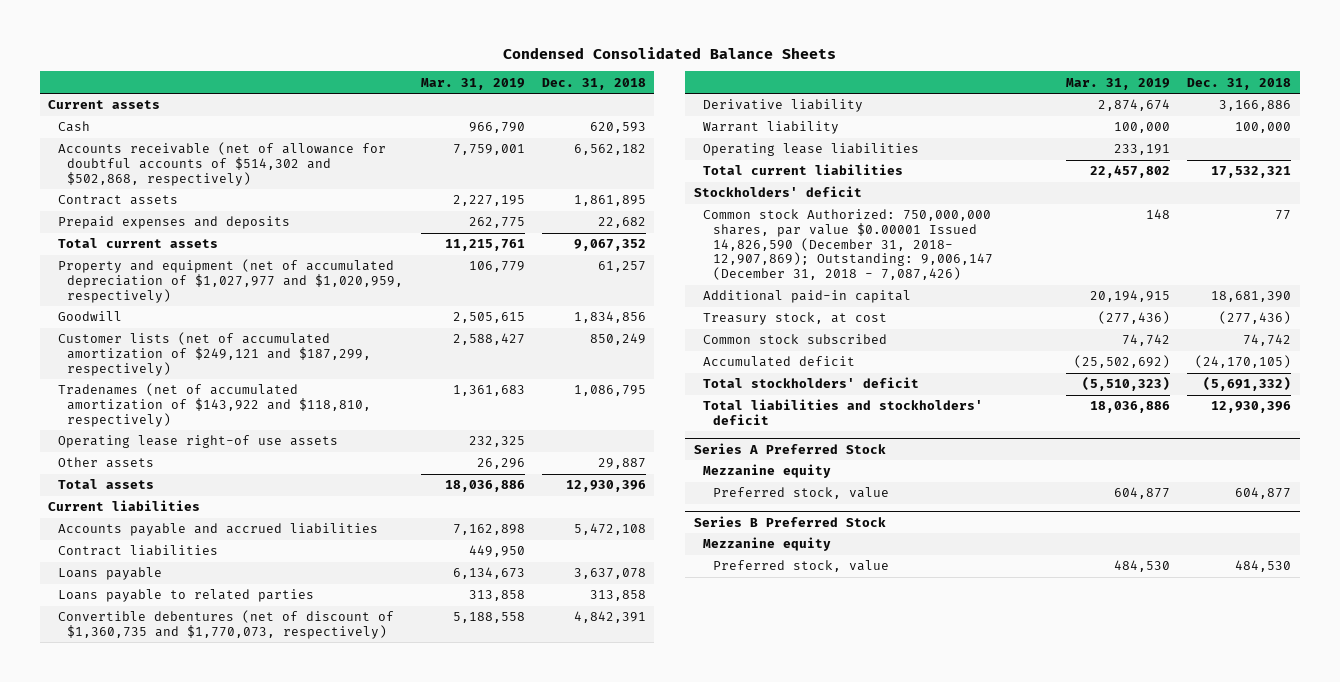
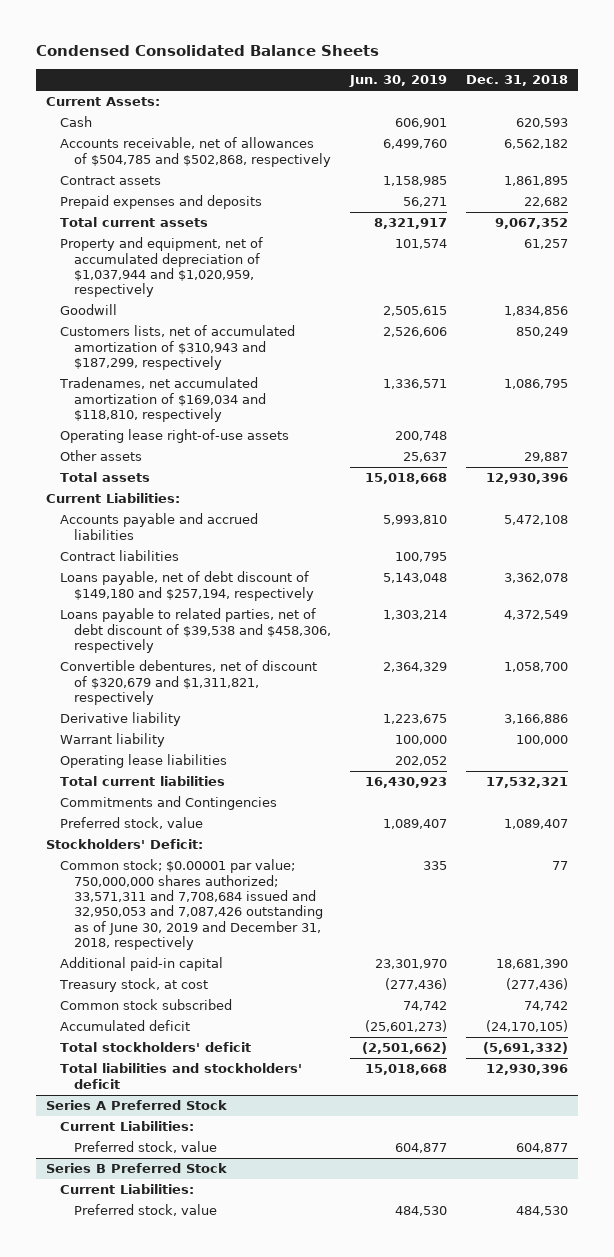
[420,77,525,90] Mar. 31, 2019 -> none
none -> [348,75,447,88] Jun. 30, 2019
[48,100,161,110] Current assets -> [45,97,160,107] Current Assets:
[57,142,386,186] Accounts receivable (net of allowance for doubtful accounts of $514,302 and $502,868, respectively) -> [59,137,331,167] Accounts receivable, net of allowances of $504,785 and $502,868, respectively
[57,259,404,303] Property and equipment (net of accumulated depreciation of $1,027,977 and $1,020,959, respectively) -> [59,237,263,298] Property and equipment, net of accumulated depreciation of $1,037,944 and $1,020,959, respectively
[57,332,372,376] Customer lists (net of accumulated amortization of $249,121 and $187,299, respectively) -> [59,325,295,371] Customers lists, net of accumulated amortization of $310,943 and $187,299, respectively
[57,383,372,427] Tradenames (net of accumulated amortization of $143,922 and $118,810, respectively) -> [58,377,266,423] Tradenames, net accumulated amortization of $169,034 and $118,810, respectively
[57,435,338,449] Operating lease right-of use assets -> [59,429,289,444] Operating lease right-of-use assets
[48,500,201,512] Current liabilities -> [45,493,180,504] Current Liabilities:
[57,567,162,581] Loans payable -> none
none -> [59,571,314,601] Loans payable, net of debt discount of $149,180 and $257,194, respectively
[57,589,314,603] Loans payable to related parties -> [59,608,331,654] Loans payable to related parties, net of debt discount of $39,538 and $458,306, respectively
[589,590,646,602] 313,858 -> [504,610,569,621] 4,372,549
[57,610,394,639] Convertible debentures (net of discount of $1,360,735 and $1,770,073, respectively) -> [59,660,317,706] Convertible debentures, net of discount of $320,679 and $1,311,821, respectively
[573,611,646,624] 4,842,391 -> [504,662,569,673] 1,058,700
none -> [59,796,277,811] Commitments and Contingencies
none -> [59,817,203,830] Preferred stock, value
[693,186,862,198] Stockholders' deficit -> [45,839,203,850] Stockholders' Deficit:
[703,209,993,281] Common stock Authorized: 750,000,000 shares, par value $0.00001 Issued 14,826,590 (December 31, 2018- 12,907,869); Outstanding: 9,006,147 (December 31, 2018 - 7,087,426) -> [59,859,323,950] Common stock; $0.00001 par value; 750,000,000 shares authorized; 33,571,311 and 7,708,684 issued and 32,950,053 and 7,087,426 outstanding as of June 30, 2019 and December 31, 2018, respectively
[703,464,832,479] Mezzanine equity -> none
none -> [59,1121,194,1132] Current Liabilities:
[703,537,832,552] Mezzanine equity -> none
none -> [59,1184,194,1195] Current Liabilities:

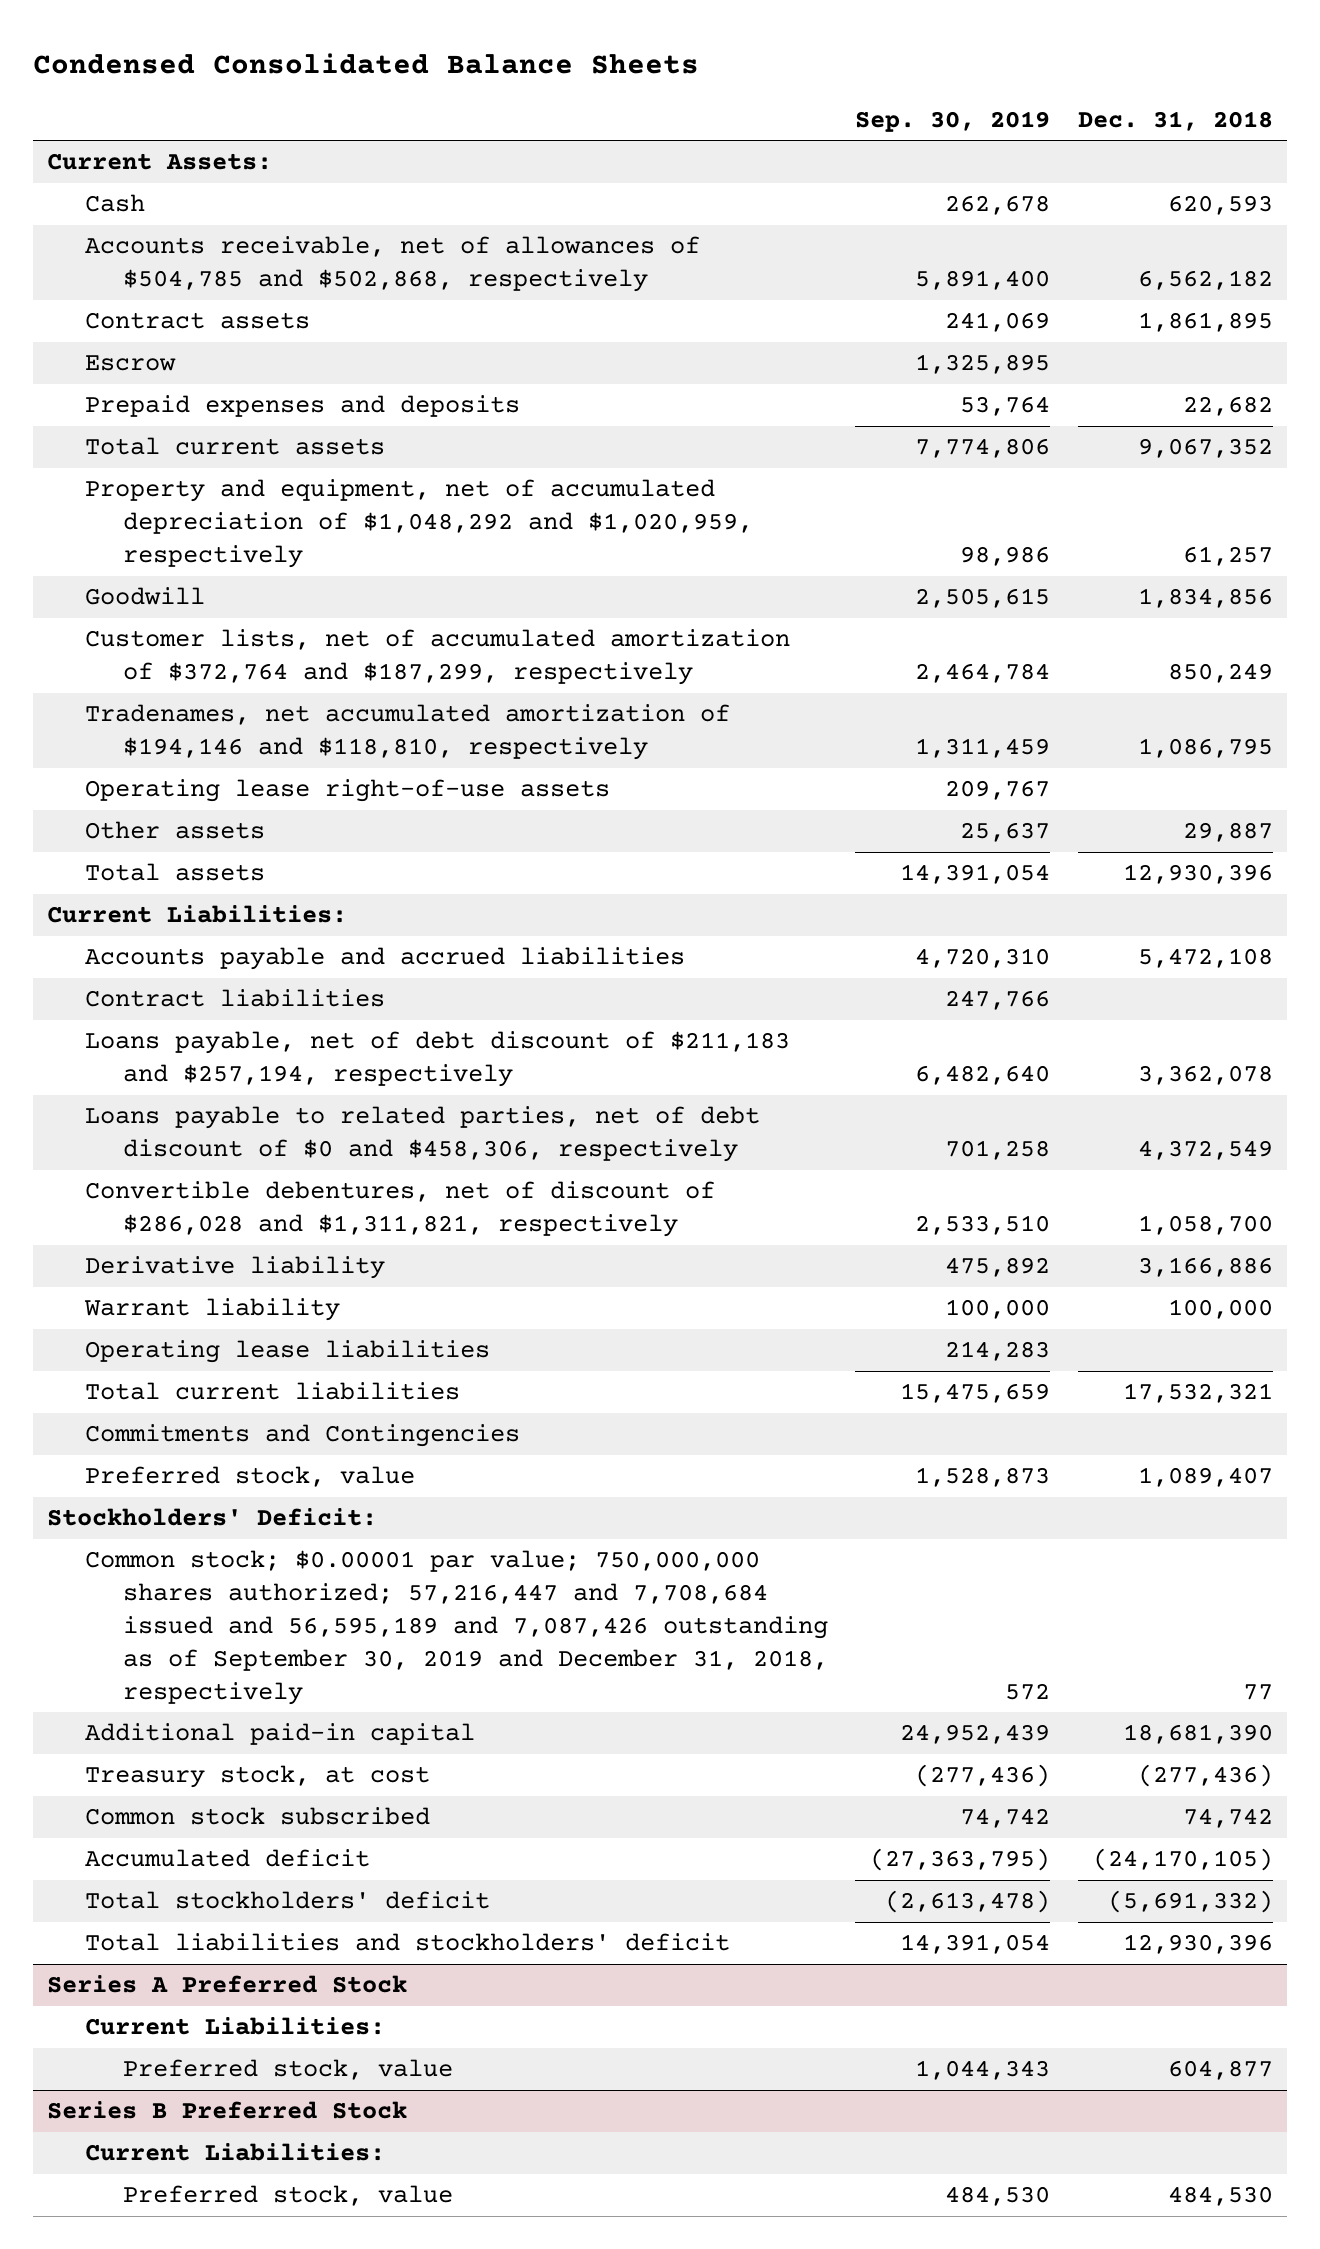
[348,75,447,88] Jun. 30, 2019 -> none
none -> [855,110,1051,132] Sep. 30, 2019
none -> [85,355,177,372] Escrow
[59,237,263,298] Property and equipment, net of accumulated depreciation of $1,037,944 and $1,020,959, respectively -> [85,479,753,569] Property and equipment, net of accumulated depreciation of $1,048,292 and $1,020,959, respectively
[59,325,295,371] Customers lists, net of accumulated amortization of $310,943 and $187,299, respectively -> [85,629,791,686] Customer lists, net of accumulated amortization of $372,764 and $187,299, respectively
[58,377,266,423] Tradenames, net accumulated amortization of $169,034 and $118,810, respectively -> [85,704,731,761] Tradenames, net accumulated amortization of $194,146 and $118,810, respectively
[59,571,314,601] Loans payable, net of debt discount of $149,180 and $257,194, respectively -> [85,1031,791,1088] Loans payable, net of debt discount of $211,183 and $257,194, respectively
[59,608,331,654] Loans payable to related parties, net of debt discount of $39,538 and $458,306, respectively -> [85,1106,761,1163] Loans payable to related parties, net of debt discount of $0 and $458,306, respectively
[59,660,317,706] Convertible debentures, net of discount of $320,679 and $1,311,821, respectively -> [85,1181,716,1238] Convertible debentures, net of discount of $286,028 and $1,311,821, respectively
[59,859,323,950] Common stock; $0.00001 par value; 750,000,000 shares authorized; 33,571,311 and 7,708,684 issued and 32,950,053 and 7,087,426 outstanding as of June 30, 2019 and December 31, 2018, respectively -> [85,1550,828,1705] Common stock; $0.00001 par value; 750,000,000 shares authorized; 57,216,447 and 7,708,684 issued and 56,595,189 and 7,087,426 outstanding as of September 30, 2019 and December 31, 2018, respectively

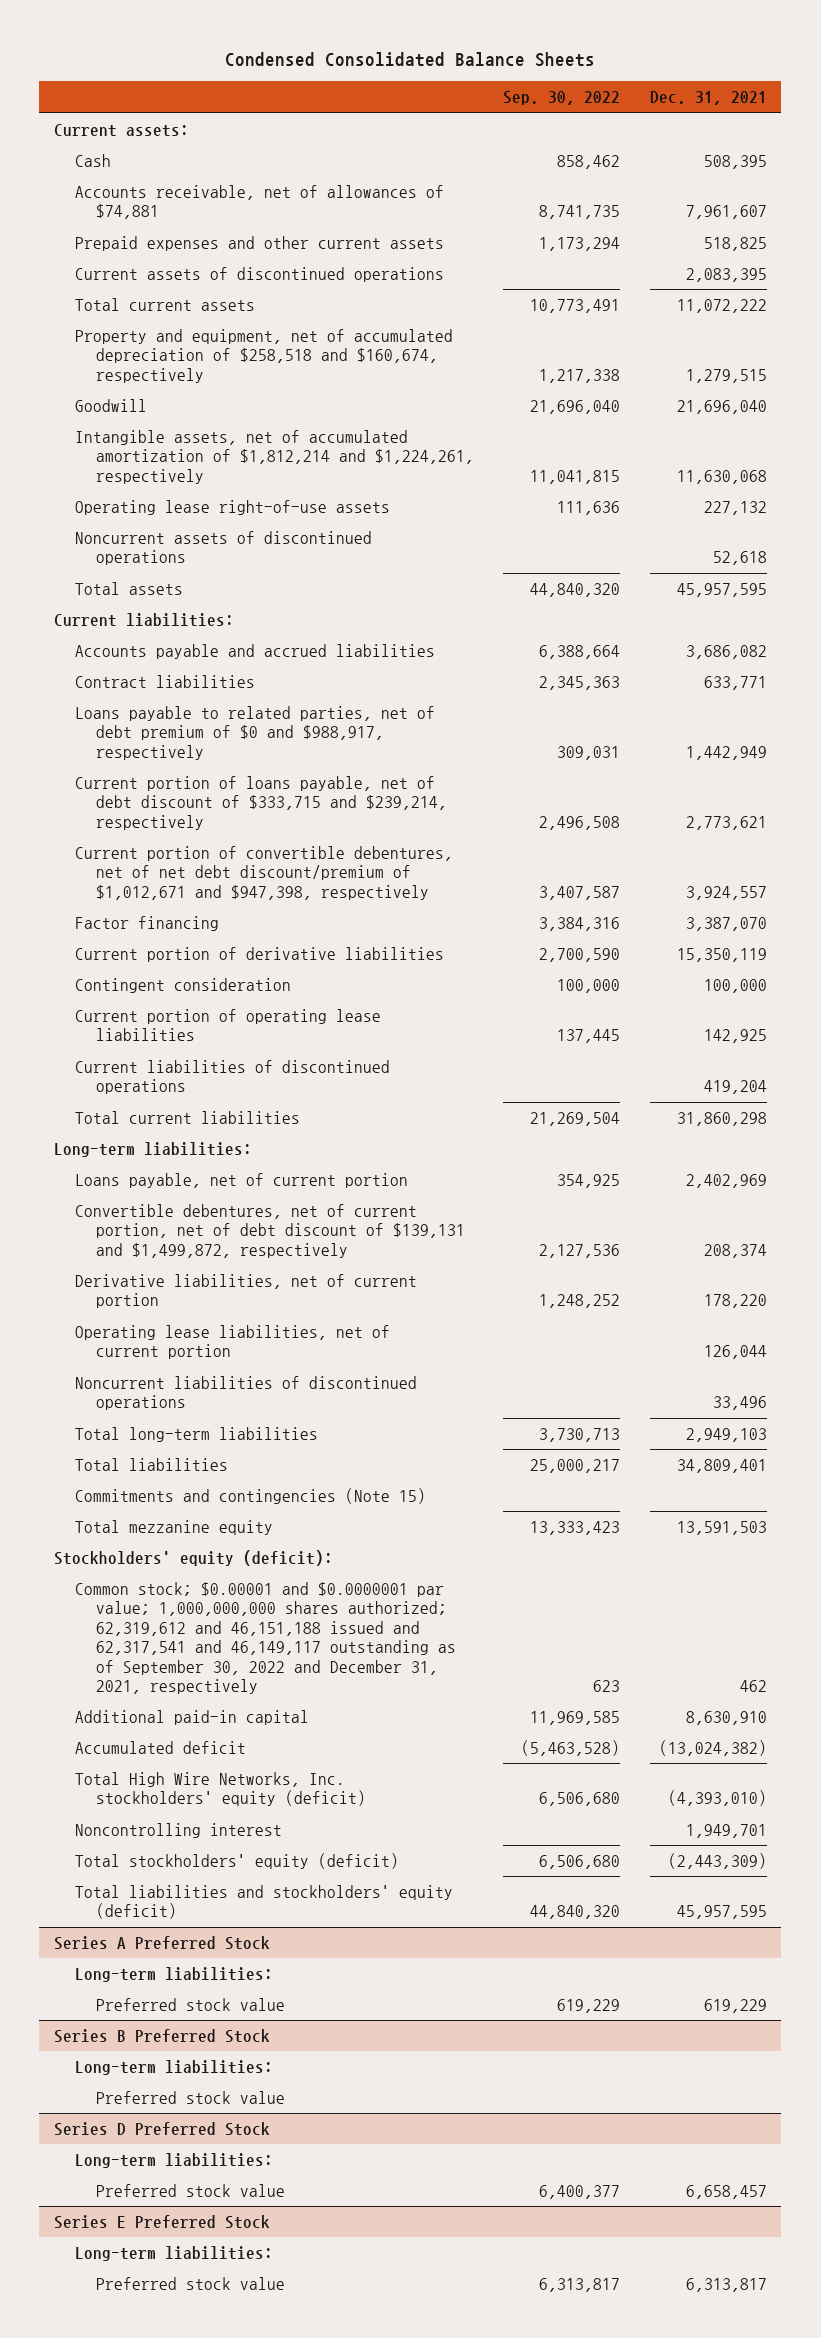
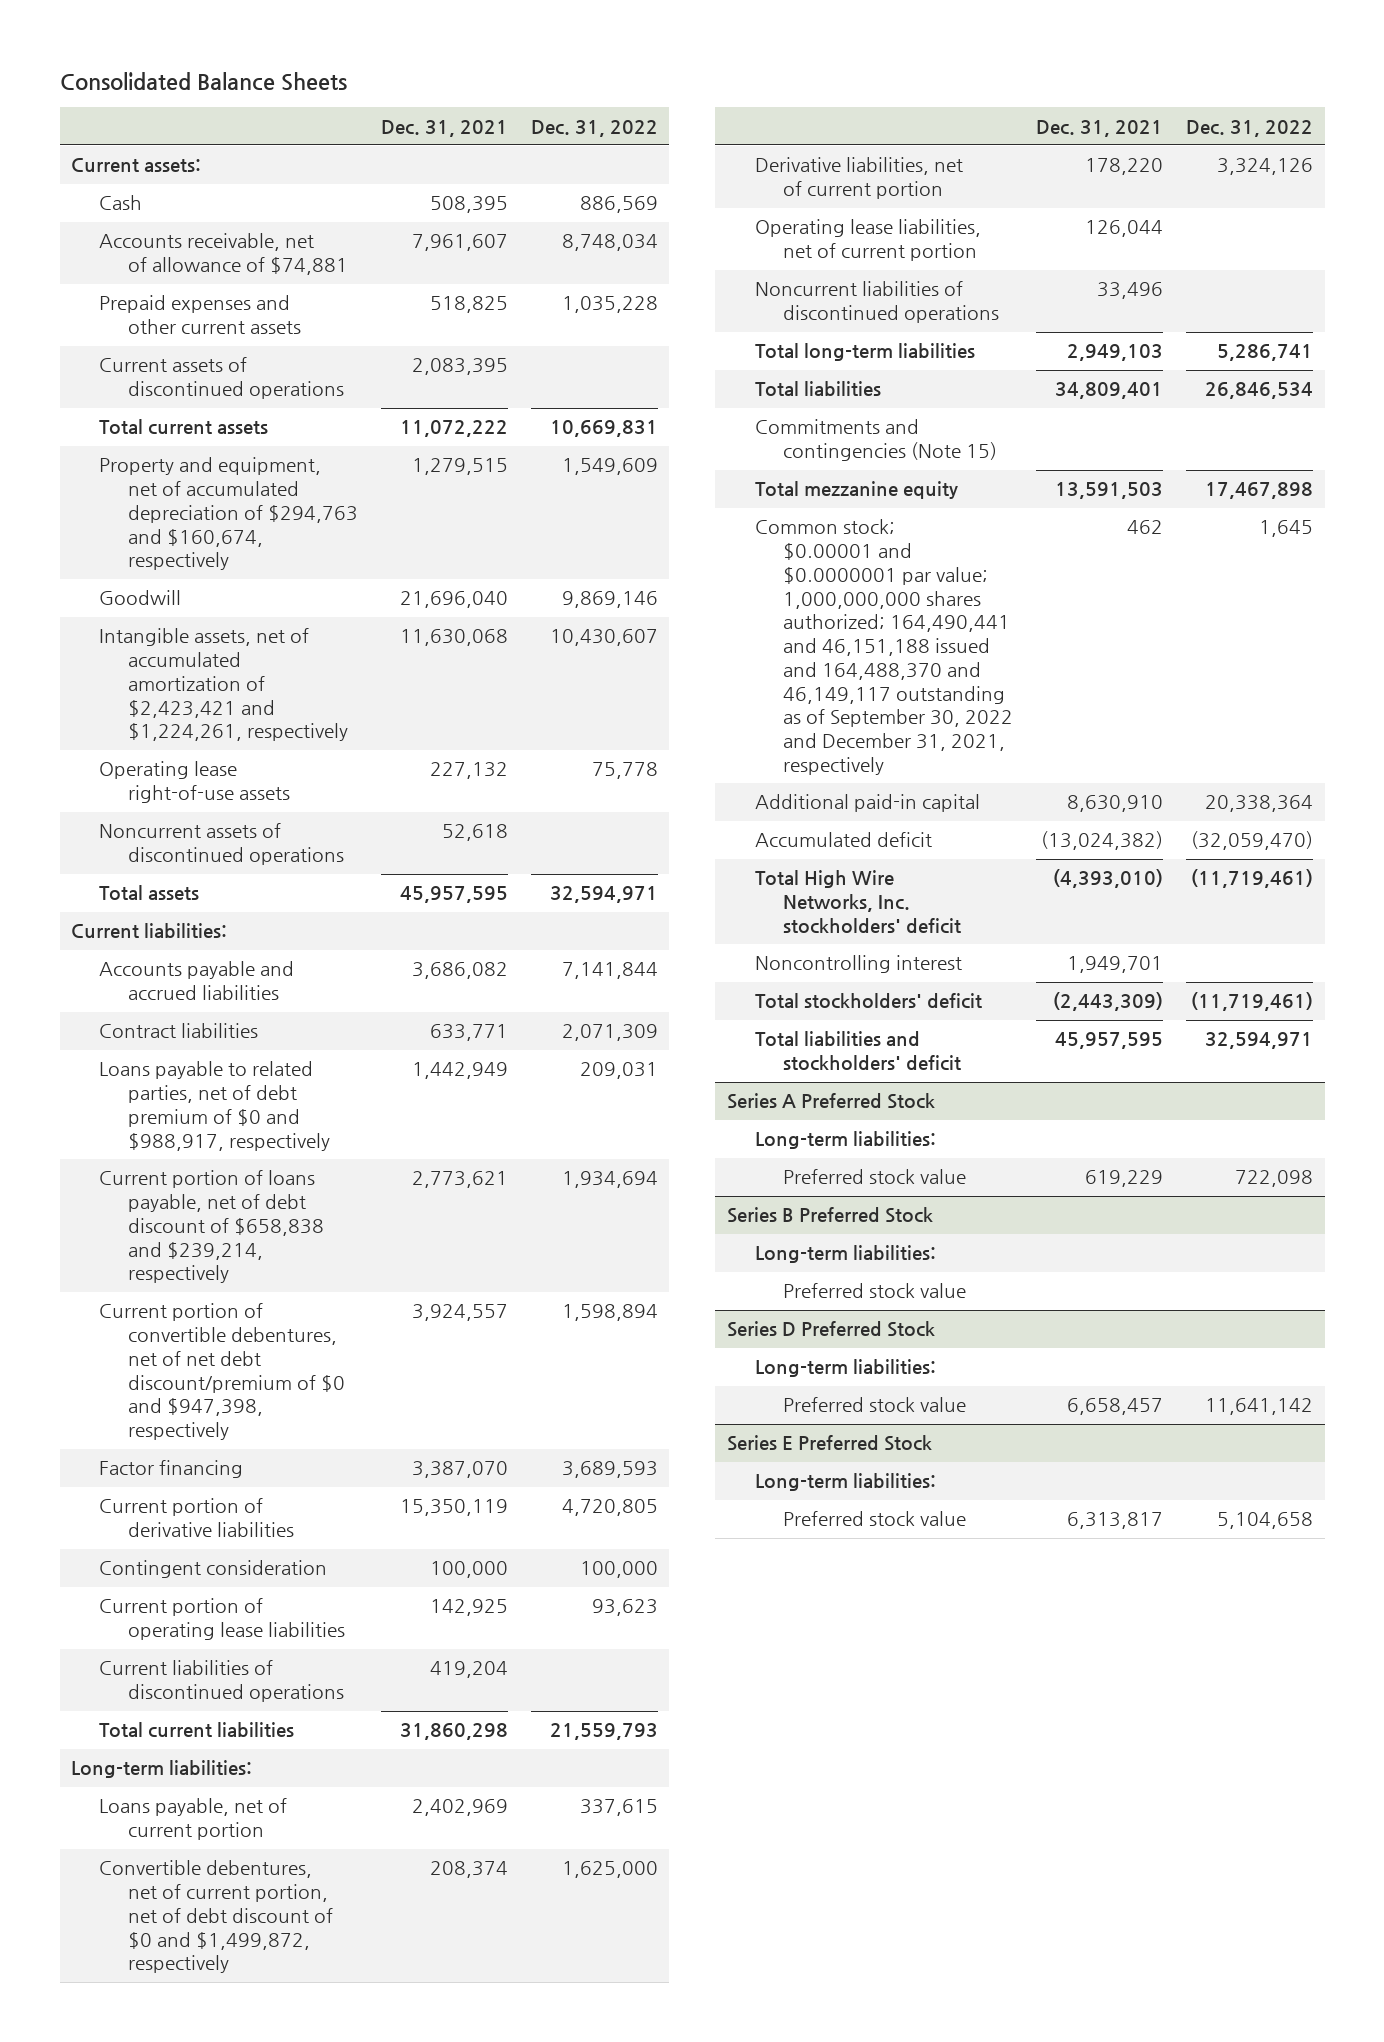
[225,52,596,68] Condensed Consolidated Balance Sheets -> [59,71,347,91] Consolidated Balance Sheets
[503,91,621,106] Sep. 30, 2022 -> none
none -> [530,119,658,137] Dec. 31, 2022
[75,185,445,220] Accounts receivable, net of allowances of $74,881 -> [99,233,348,276] Accounts receivable, net of allowance of $74,881
[75,329,454,383] Property and equipment, net of accumulated depreciation of $258,518 and $160,674, respectively -> [99,457,358,571] Property and equipment, net of accumulated depreciation of $294,763 and $160,674, respectively
[75,430,475,484] Intangible assets, net of accumulated amortization of $1,812,214 and $1,224,261, respectively -> [99,628,348,742] Intangible assets, net of accumulated amortization of $2,423,421 and $1,224,261, respectively
[75,776,448,830] Current portion of loans payable, net of debt discount of $333,715 and $239,214, respectively -> [99,1170,324,1284] Current portion of loans payable, net of debt discount of $658,838 and $239,214, respectively
[75,846,454,900] Current portion of convertible debentures, net of net debt discount/premium of $1,012,671 and $947,398, respectively -> [99,1303,345,1441] Current portion of convertible debentures, net of net debt discount/premium of $0 and $947,398, respectively
[75,1204,466,1258] Convertible debentures, net of current portion, net of debt discount of $139,131 and $1,499,872, respectively -> [99,1860,333,1974] Convertible debentures, net of current portion, net of debt discount of $0 and $1,499,872, respectively
[54,1550,334,1567] Stockholders' equity (deficit): -> none
[75,1582,457,1695] Common stock; $0.00001 and $0.0000001 par value; 1,000,000,000 shares authorized; 62,319,612 and 46,151,188 issued and 62,317,541 and 46,149,117 outstanding as of September 30, 2022 and December 31, 2021, respectively -> [755,519,1014,775] Common stock; $0.00001 and $0.0000001 par value; 1,000,000,000 shares authorized; 164,490,441 and 46,151,188 issued and 164,488,370 and 46,149,117 outstanding as of September 30, 2022 and December 31, 2021, respectively
[75,1772,367,1807] Total High Wire Networks, Inc. stockholders' equity (deficit) -> [755,870,962,934] Total High Wire Networks, Inc. stockholders' deficit
[75,1853,400,1870] Total stockholders' equity (deficit) -> [755,993,983,1010] Total stockholders' deficit
[75,1885,454,1920] Total liabilities and stockholders' equity (deficit) -> [755,1031,962,1072] Total liabilities and stockholders' deficit

